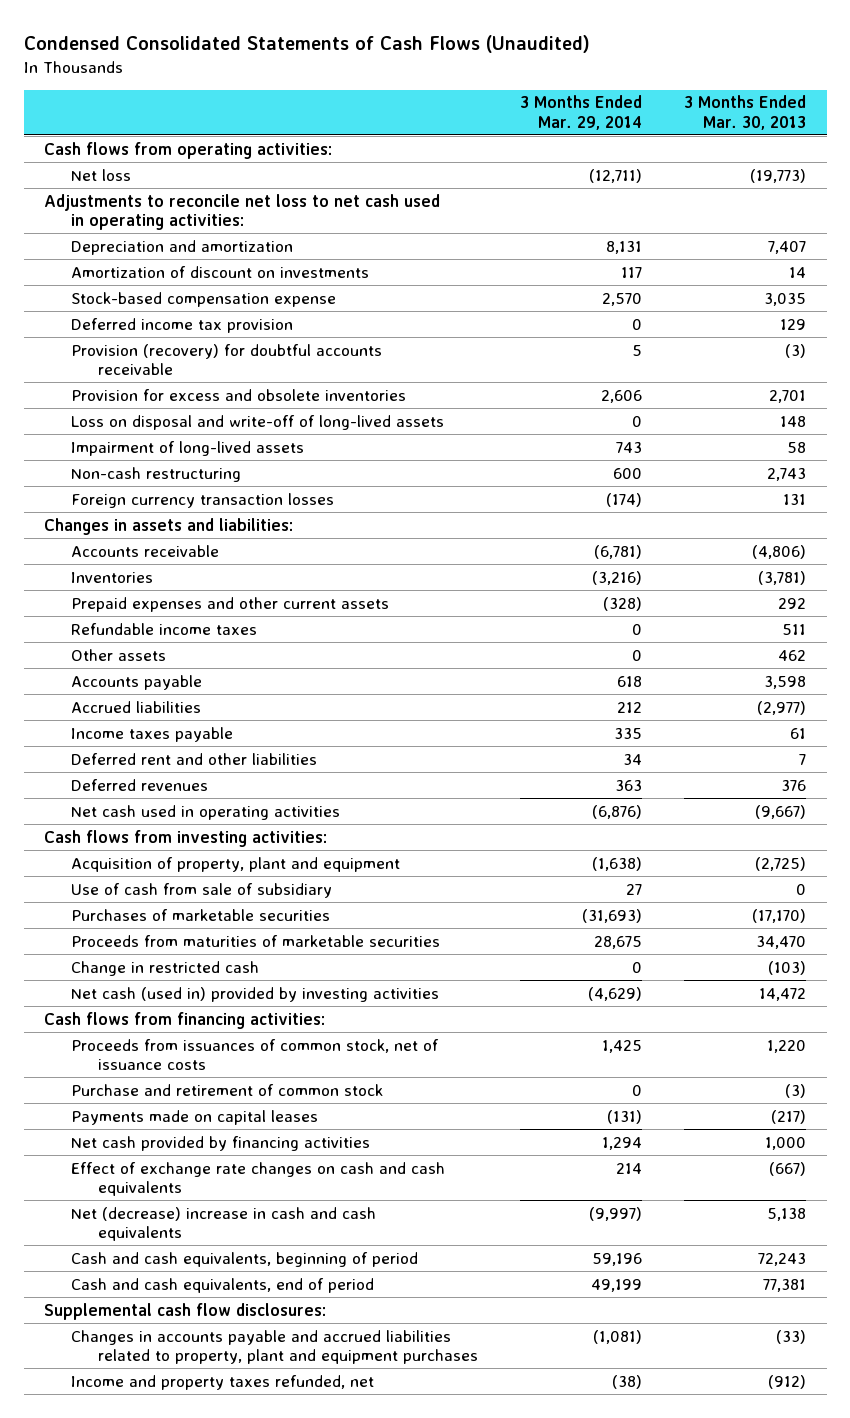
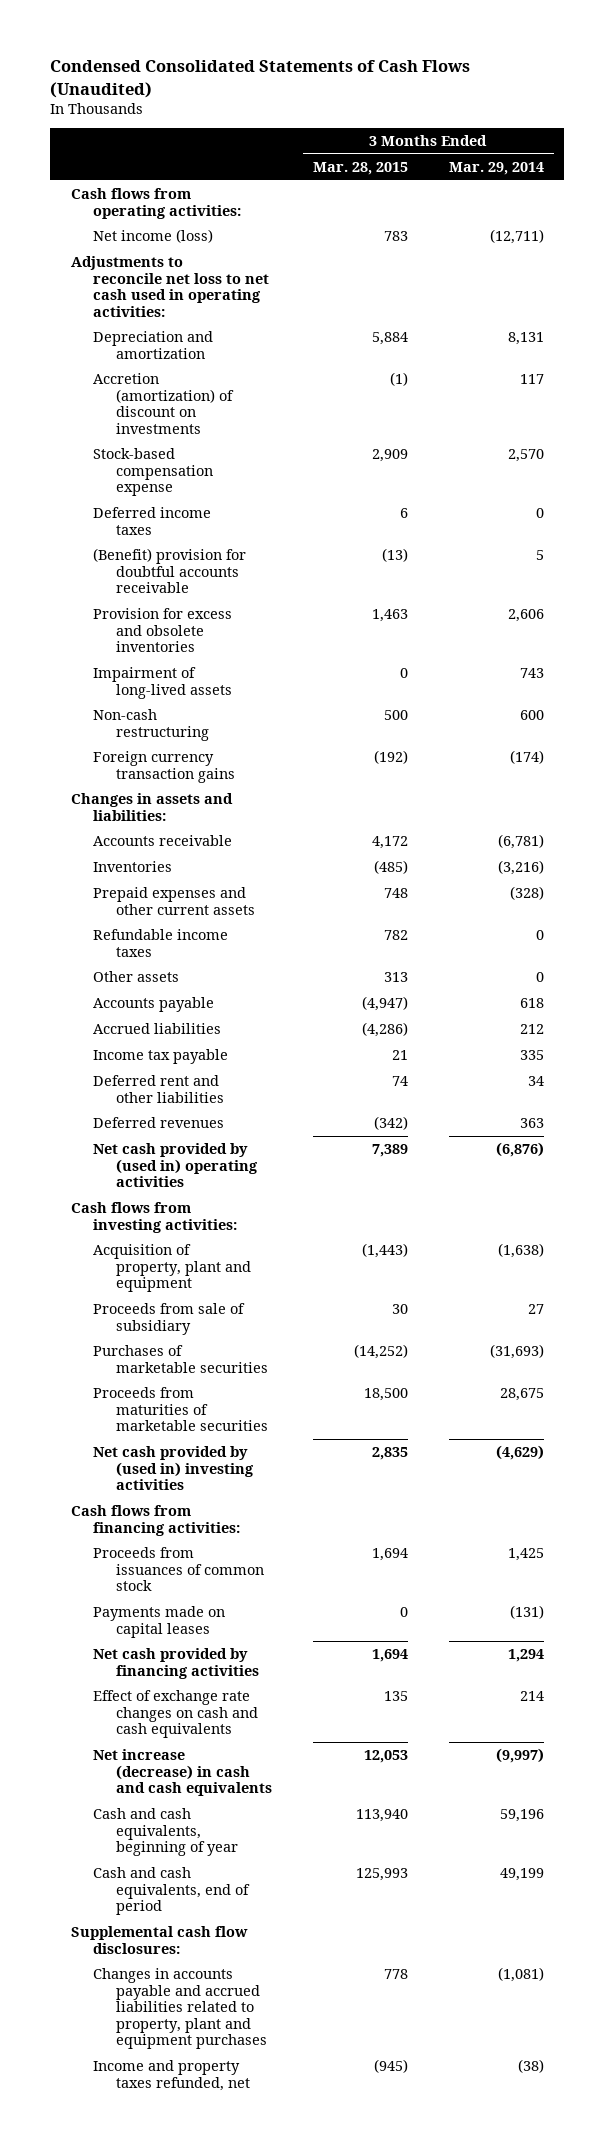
[683,95,806,130] 3 Months Ended Mar. 30, 2013 -> none
none -> [313,161,409,175] Mar. 28, 2015
[71,168,132,181] Net loss -> [93,229,214,244] Net income (loss)
[71,265,370,278] Amortization of discount on investments -> [93,373,235,434] Accretion (amortization) of discount on investments
[71,317,294,333] Deferred income tax provision -> [93,507,212,535] Deferred income taxes
[71,343,383,376] Provision (recovery) for doubtful accounts receivable -> [93,548,247,594] (Benefit) provision for doubtful accounts receivable
[71,414,445,430] Loss on disposal and write-off of long-lived assets -> none
[71,492,335,508] Foreign currency transaction losses -> [93,751,236,783] Foreign currency transaction gains
[71,726,234,742] Income taxes payable -> [93,1049,229,1065] Income tax payable
[71,804,341,820] Net cash used in operating activities -> [93,1143,259,1188] Net cash provided by (used in) operating activities
[71,882,333,898] Use of cash from sale of subsidiary -> [93,1303,246,1335] Proceeds from sale of subsidiary
[71,960,260,976] Change in restricted cash -> none
[71,986,440,1002] Net cash (used in) provided by investing activities -> [93,1446,255,1491] Net cash provided by (used in) investing activities
[71,1083,384,1096] Purchase and retirement of common stock -> none
[71,1038,440,1071] Proceeds from issuances of common stock, net of issuance costs -> [93,1547,265,1592] Proceeds from issuances of common stock
[71,1206,377,1242] Net (decrease) increase in cash and cash equivalents -> [93,1749,273,1797] Net increase (decrease) in cash and cash equivalents
[71,1251,419,1267] Cash and cash equivalents, beginning of period -> [93,1808,239,1857] Cash and cash equivalents, beginning of year

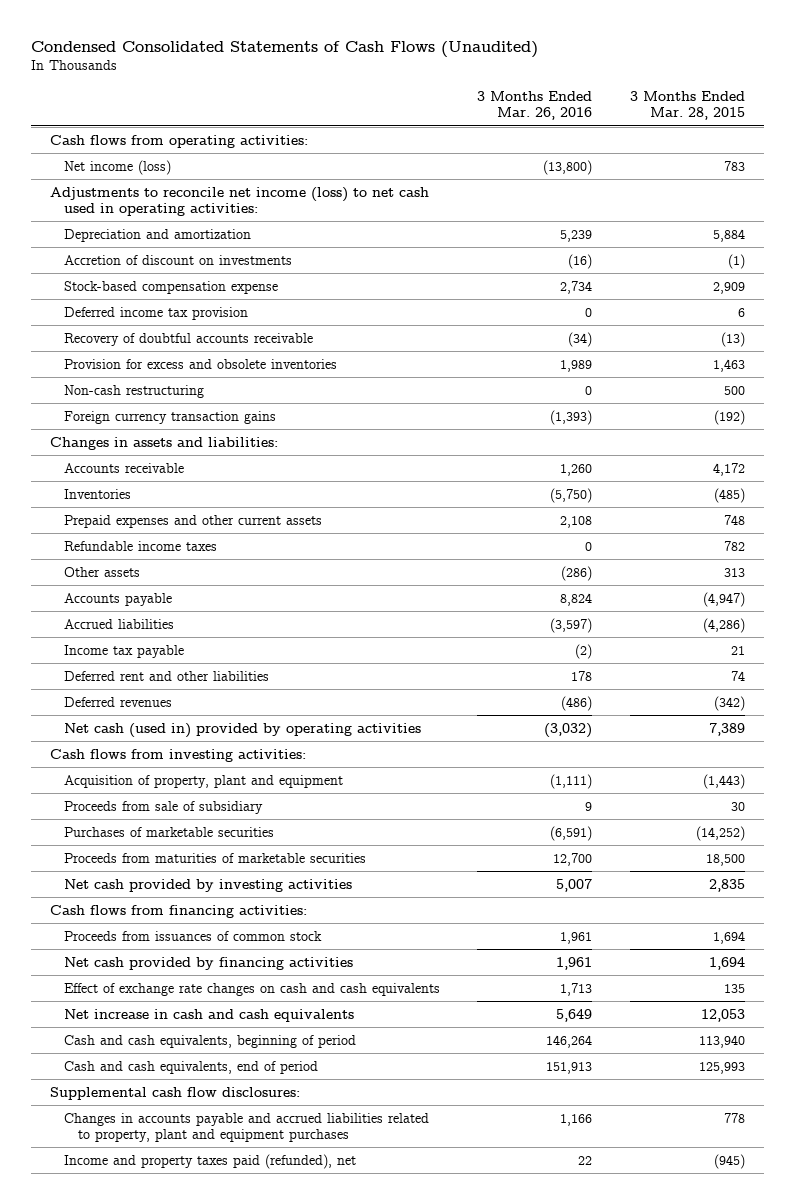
[448,161,544,175] Mar. 29, 2014 -> none
none -> [477,91,593,121] 3 Months Ended Mar. 26, 2016
[70,256,270,317] Adjustments to reconcile net loss to net cash used in operating activities: -> [49,186,429,216] Adjustments to reconcile net income (loss) to net cash used in operating activities:
[93,373,235,434] Accretion (amortization) of discount on investments -> [63,254,292,265] Accretion of discount on investments
[93,507,212,535] Deferred income taxes -> [63,306,248,320] Deferred income tax provision
[93,548,247,594] (Benefit) provision for doubtful accounts receivable -> [63,332,313,346] Recovery of doubtful accounts receivable
[93,667,233,699] Impairment of long-lived assets -> none
[93,1143,259,1188] Net cash provided by (used in) operating activities -> [63,722,421,738] Net cash (used in) provided by operating activities
[93,1446,255,1491] Net cash provided by (used in) investing activities -> [63,878,352,892] Net cash provided by investing activities
[93,1606,226,1638] Payments made on capital leases -> none
[93,1749,273,1797] Net increase (decrease) in cash and cash equivalents -> [63,1008,354,1022] Net increase in cash and cash equivalents
[93,1808,239,1857] Cash and cash equivalents, beginning of year -> [63,1034,356,1048] Cash and cash equivalents, beginning of period
[93,2060,251,2091] Income and property taxes refunded, net -> [63,1153,356,1169] Income and property taxes paid (refunded), net

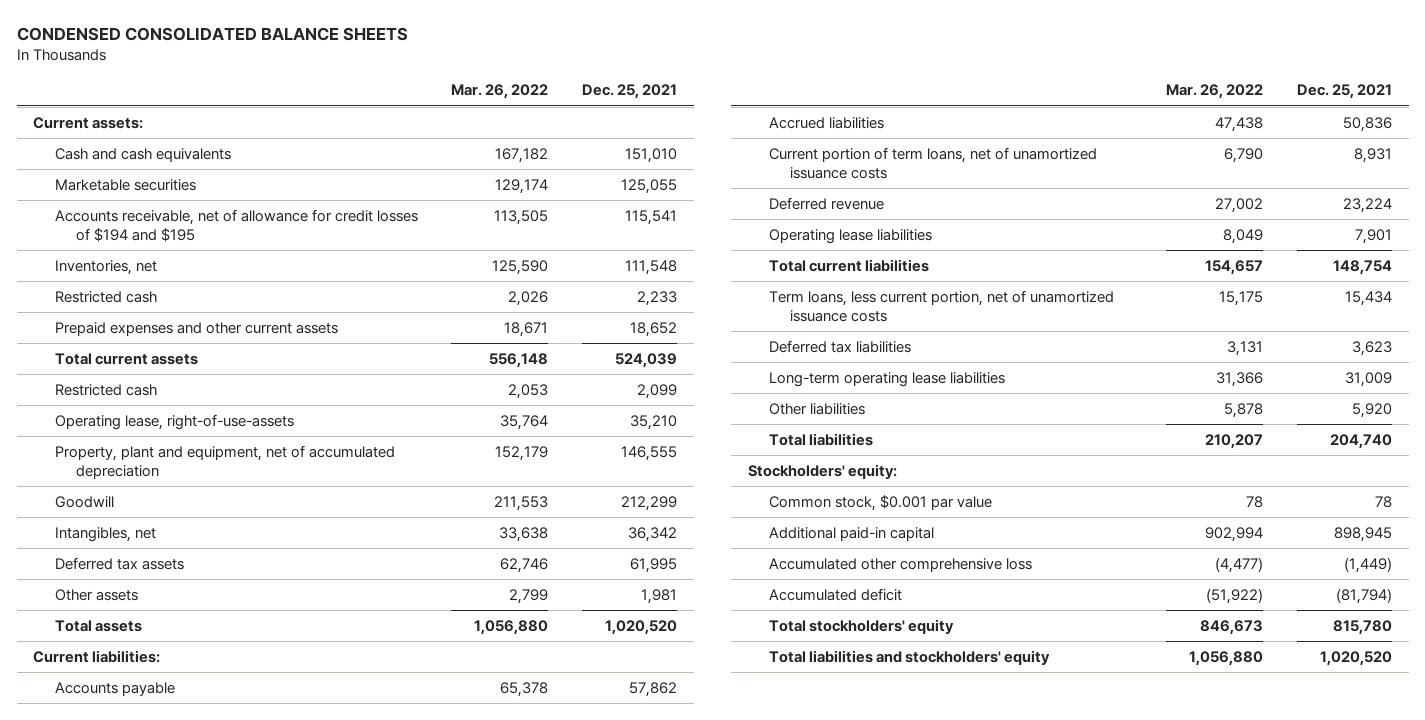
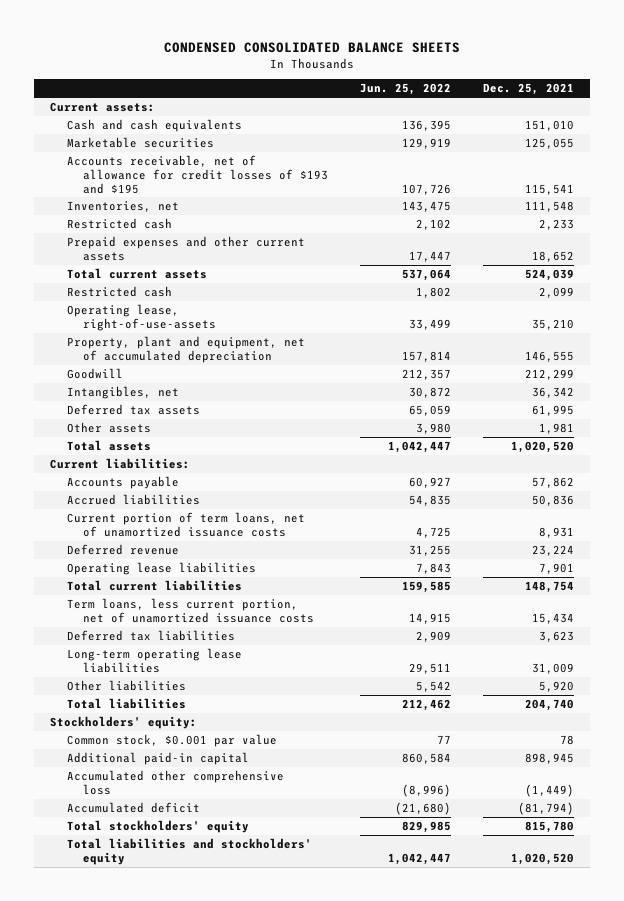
[451,84,549,100] Mar. 26, 2022 -> none
none -> [360,83,452,96] Jun. 25, 2022
[54,208,418,243] Accounts receivable, net of allowance for credit losses of $194 and $195 -> [66,154,329,194] Accounts receivable, net of allowance for credit losses of $193 and $195

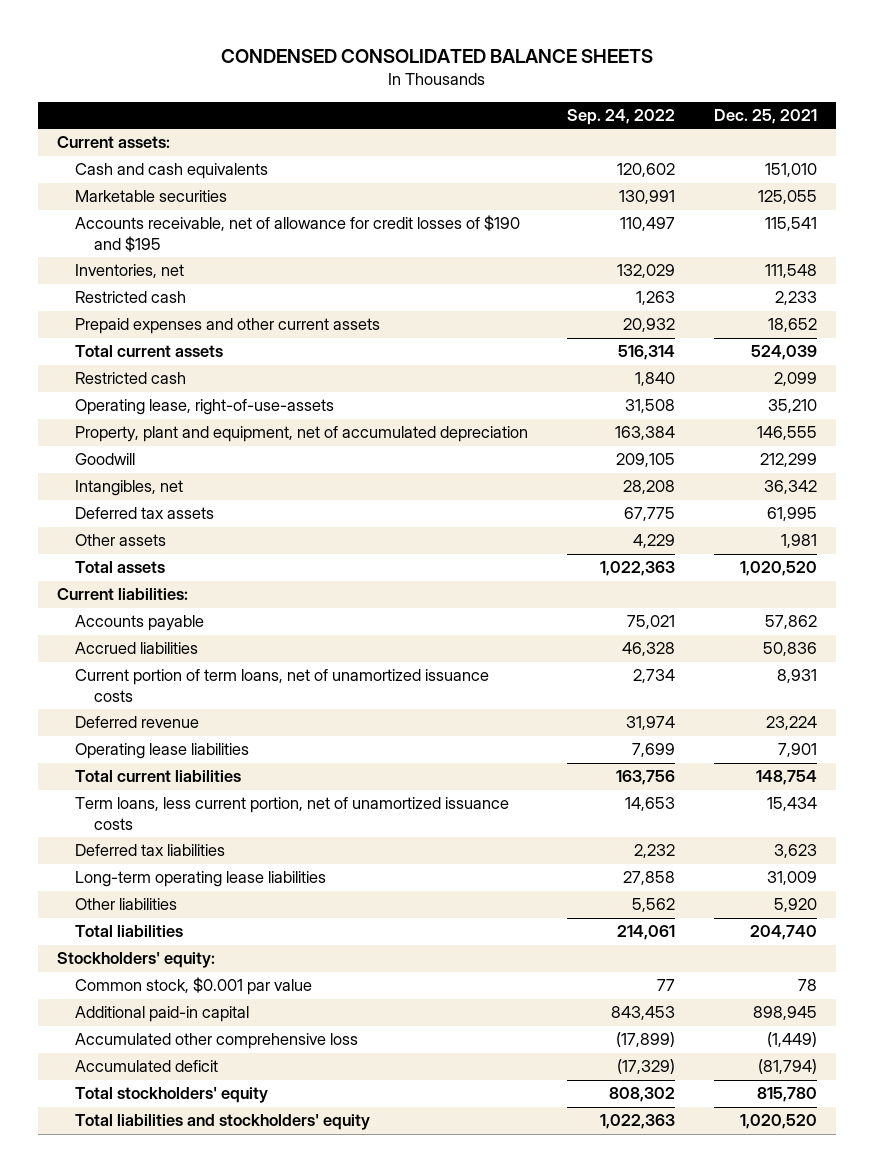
[360,83,452,96] Jun. 25, 2022 -> none
none -> [567,108,676,125] Sep. 24, 2022
[66,154,329,194] Accounts receivable, net of allowance for credit losses of $193 and $195 -> [75,215,521,253] Accounts receivable, net of allowance for credit losses of $190 and $195

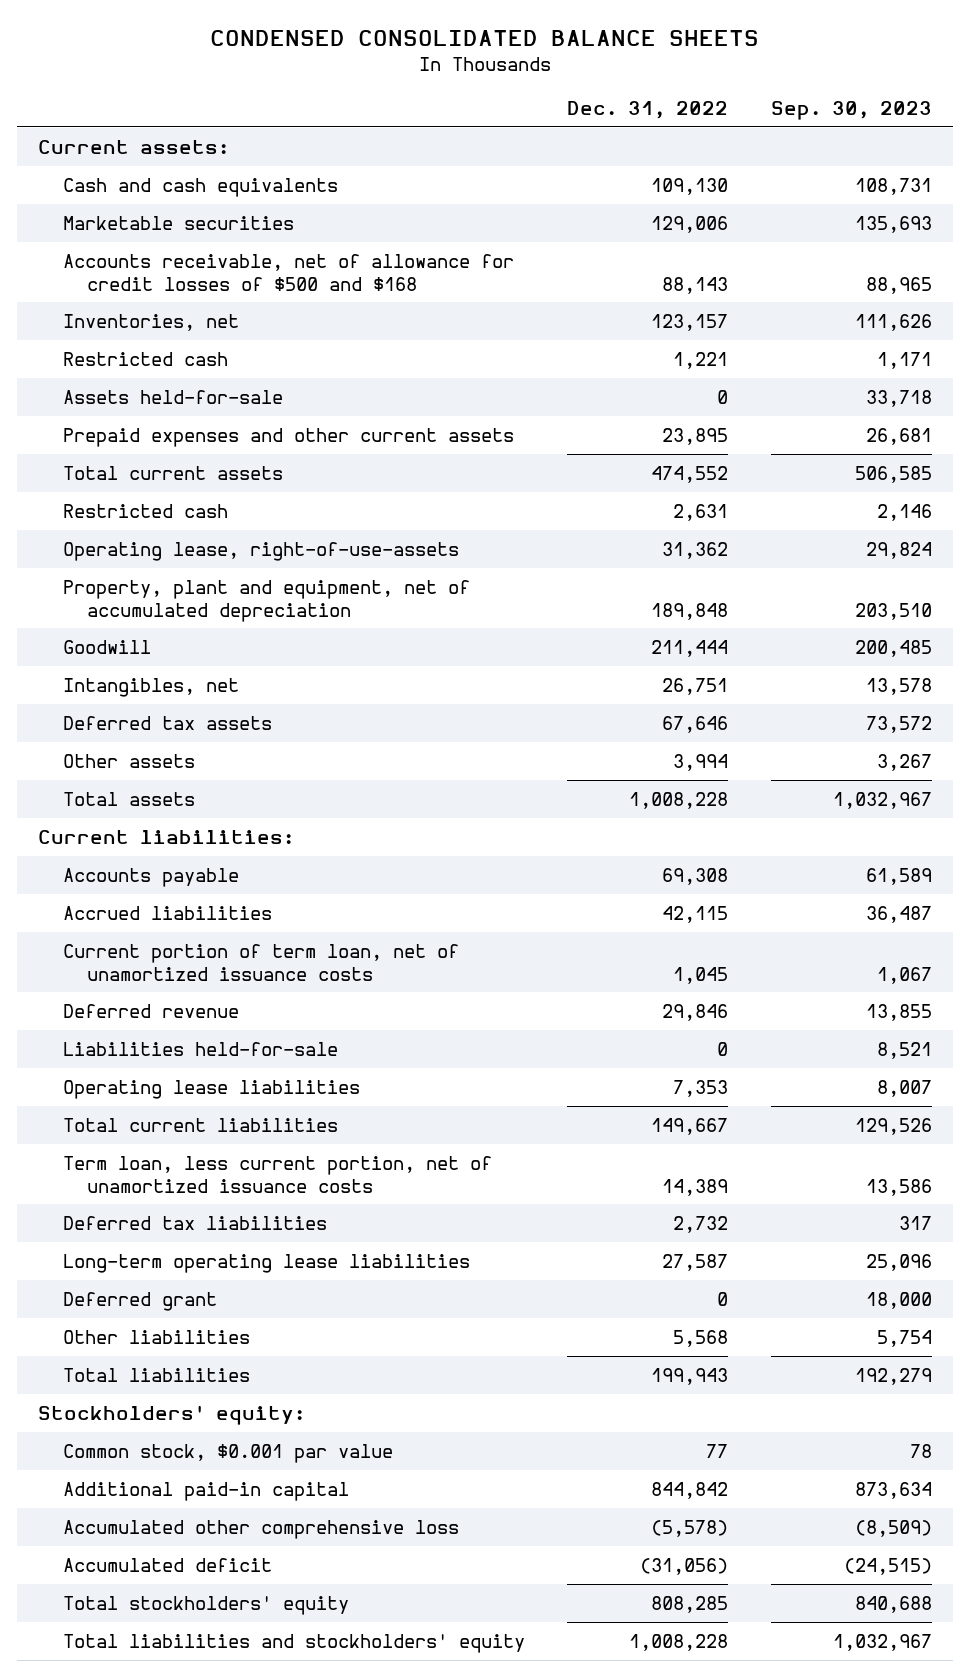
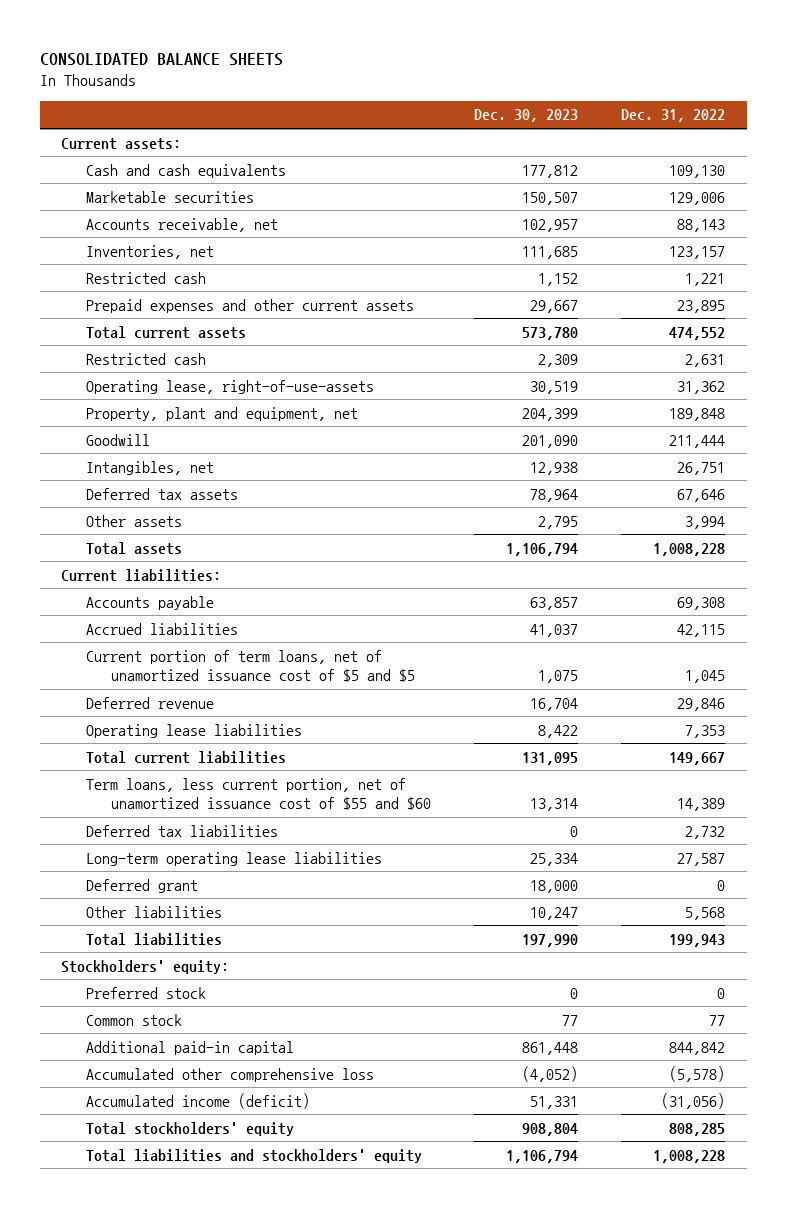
[210,29,760,46] CONDENSED CONSOLIDATED BALANCE SHEETS -> [39,53,283,67] CONSOLIDATED BALANCE SHEETS
[771,101,933,121] Sep. 30, 2023 -> none
none -> [473,109,578,123] Dec. 30, 2023
[62,253,514,291] Accounts receivable, net of allowance for credit losses of $500 and $168 -> [86,217,279,232] Accounts receivable, net
[62,389,283,404] Assets held-for-sale -> none
[62,579,470,622] Property, plant and equipment, net of accumulated depreciation -> [86,406,359,421] Property, plant and equipment, net
[62,943,459,981] Current portion of term loan, net of unamortized issuance costs -> [86,649,415,683] Current portion of term loans, net of unamortized issuance cost of $5 and $5
[62,1041,338,1056] Liabilities held-for-sale -> none
[62,1155,492,1193] Term loan, less current portion, net of unamortized issuance costs -> [86,777,431,811] Term loans, less current portion, net of unamortized issuance cost of $55 and $60
none -> [86,986,207,999] Preferred stock
[62,1443,393,1463] Common stock, $0.001 par value -> [86,1013,183,1026] Common stock
[62,1557,272,1572] Accumulated deficit -> [86,1092,311,1109] Accumulated income (deficit)

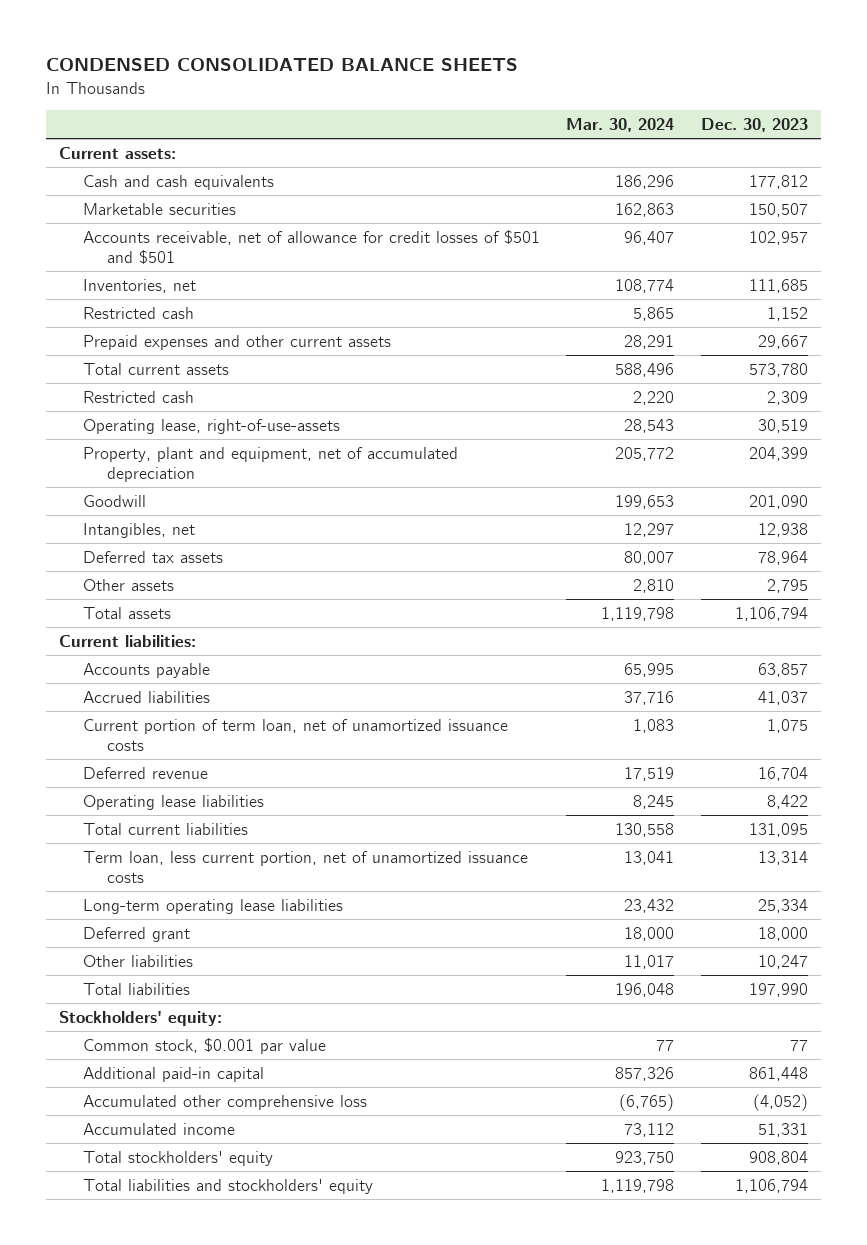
[39,53,283,67] CONSOLIDATED BALANCE SHEETS -> [45,58,518,72] CONDENSED CONSOLIDATED BALANCE SHEETS
[621,109,726,123] Dec. 31, 2022 -> none
none -> [566,117,675,132] Mar. 30, 2024
[86,217,279,232] Accounts receivable, net -> [82,229,540,264] Accounts receivable, net of allowance for credit losses of $501 and $501
[86,406,359,421] Property, plant and equipment, net -> [82,446,458,482] Property, plant and equipment, net of accumulated depreciation
[86,649,415,683] Current portion of term loans, net of unamortized issuance cost of $5 and $5 -> [82,718,508,751] Current portion of term loan, net of unamortized issuance costs
[86,824,279,837] Deferred tax liabilities -> none
[86,777,431,811] Term loans, less current portion, net of unamortized issuance cost of $55 and $60 -> [82,850,528,883] Term loan, less current portion, net of unamortized issuance costs
[86,986,207,999] Preferred stock -> none
[86,1013,183,1026] Common stock -> [82,1037,326,1054] Common stock, $0.001 par value
[86,1092,311,1109] Accumulated income (deficit) -> [82,1122,235,1135] Accumulated income

